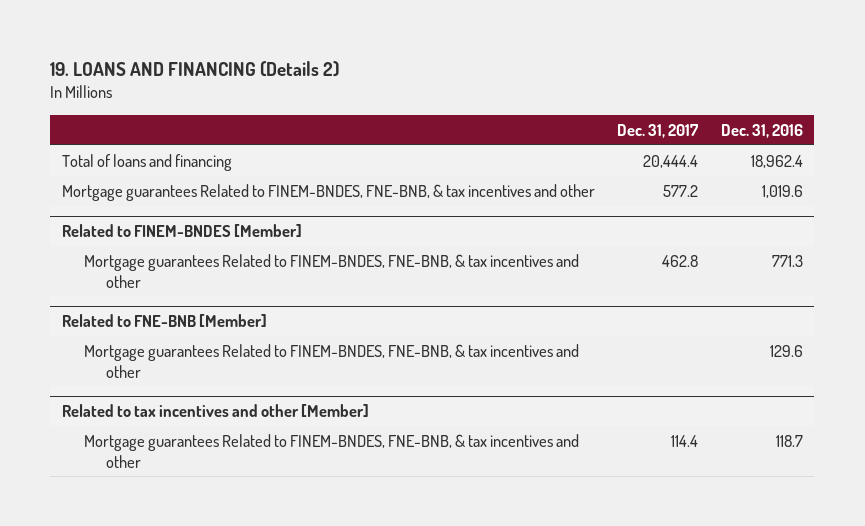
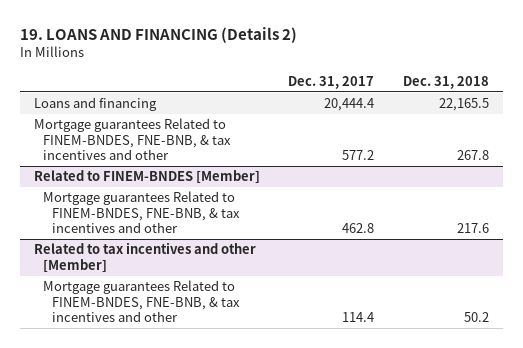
[720,123,803,138] Dec. 31, 2016 -> none
none -> [402,75,489,89] Dec. 31, 2018
[61,153,232,171] Total of loans and financing -> [33,97,157,112] Loans and financing
[61,314,267,328] Related to FNE-BNB [Member] -> none
[83,343,579,378] Mortgage guarantees Related to FINEM-BNDES, FNE-BNB, & tax incentives and other -> none

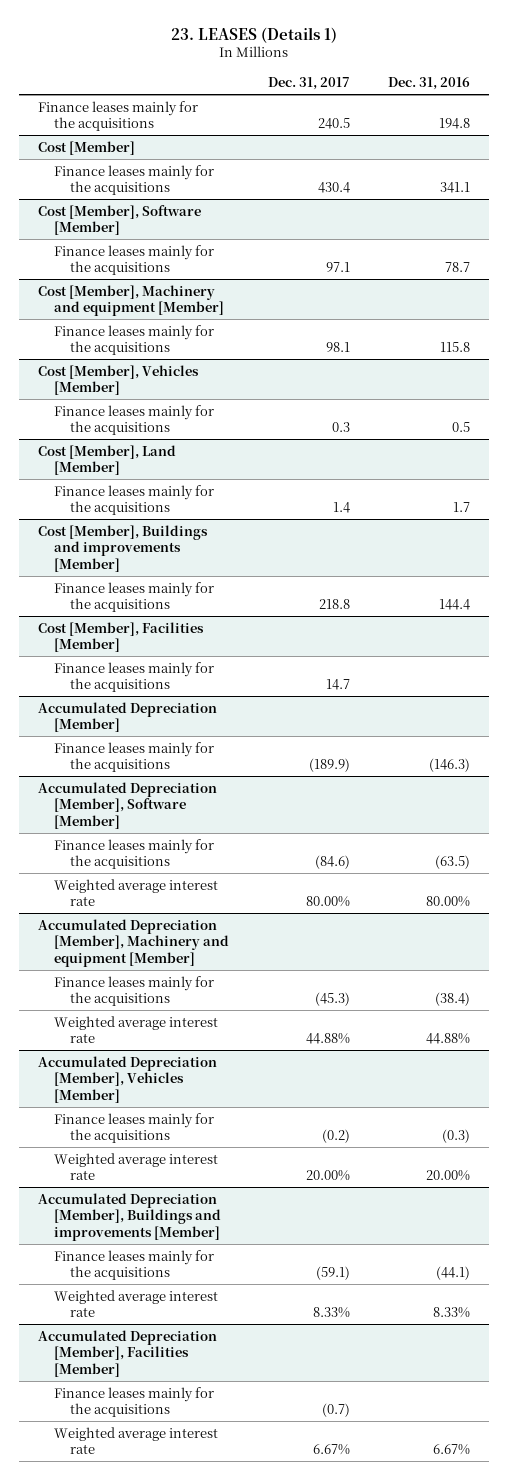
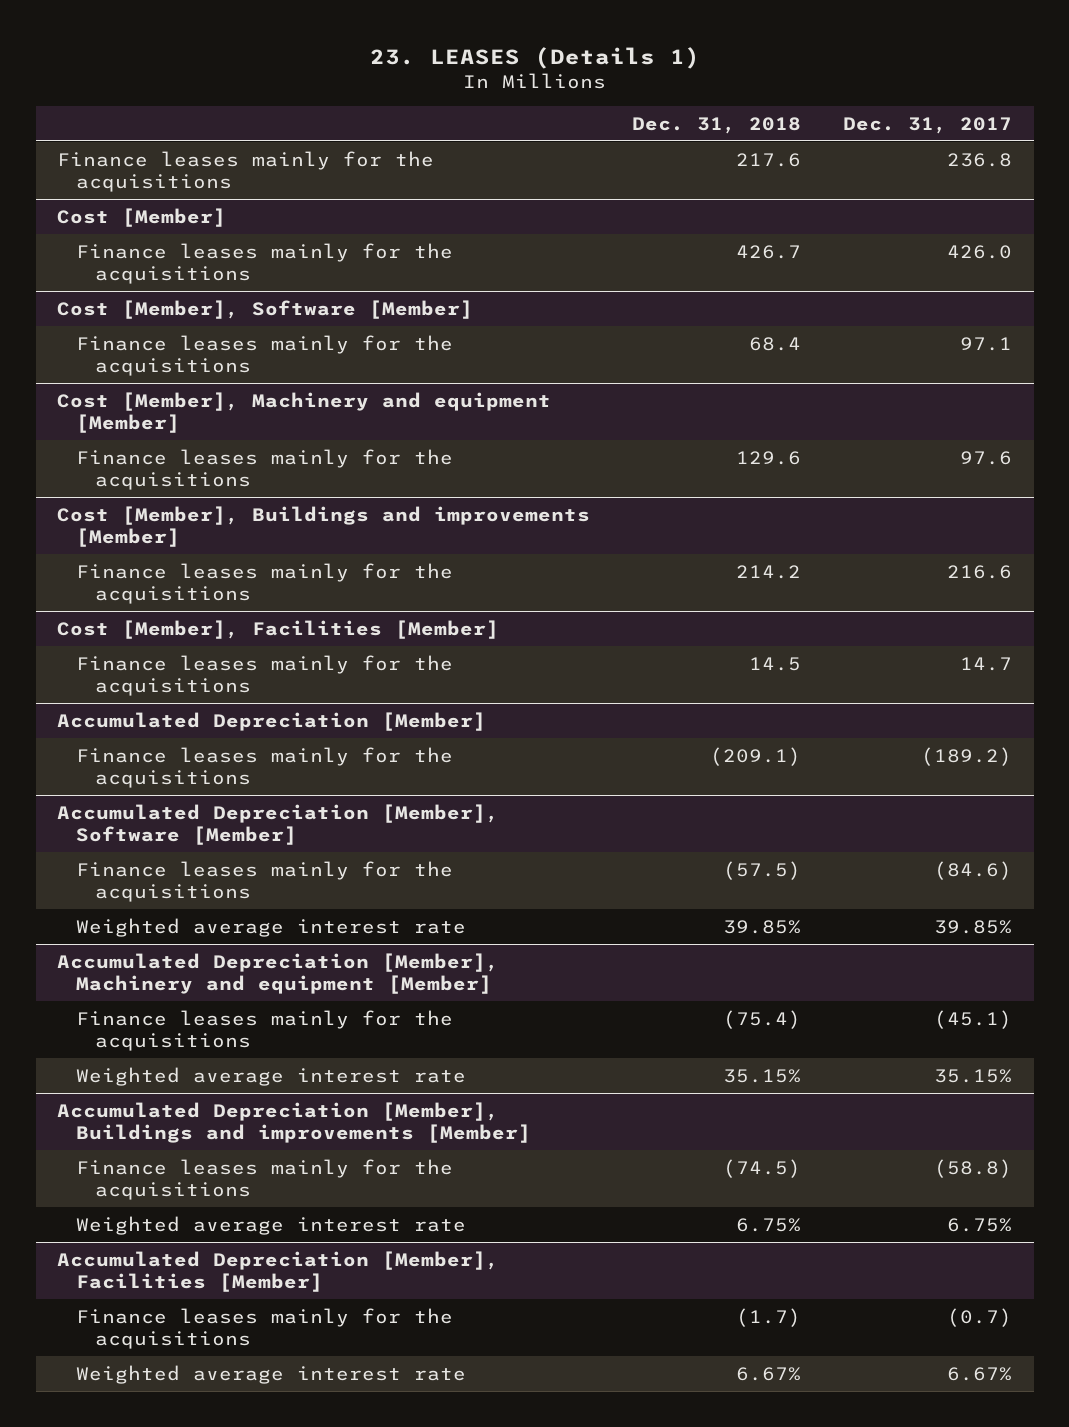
[387,77,470,91] Dec. 31, 2016 -> none
none -> [632,116,802,134] Dec. 31, 2018
[317,118,350,130] 240.5 -> [947,152,1013,167] 236.8
[317,182,350,194] 430.4 -> [947,244,1013,259] 426.0
[38,364,200,396] Cost [Member], Vehicles [Member] -> none
[54,404,215,436] Finance leases mainly for the acquisitions -> none
[38,444,177,476] Cost [Member], Land [Member] -> none
[54,484,215,516] Finance leases mainly for the acquisitions -> none
[325,342,350,353] 98.1 -> [960,450,1013,465] 97.6
[318,599,350,610] 218.8 -> [947,564,1013,579] 216.6
[308,758,350,773] (189.9) -> [921,746,1013,766] (189.2)
[305,896,350,908] 80.00% -> [934,919,1013,934] 39.85%
[38,1055,218,1103] Accumulated Depreciation [Member], Vehicles [Member] -> none
[54,1112,215,1144] Finance leases mainly for the acquisitions -> none
[54,1152,219,1181] Weighted average interest rate -> none
[314,992,350,1007] (45.3) -> [934,1009,1013,1029] (45.1)
[305,1033,350,1045] 44.88% -> [934,1068,1013,1083] 35.15%
[315,1266,350,1281] (59.1) -> [934,1158,1013,1178] (58.8)
[312,1307,350,1319] 8.33% -> [947,1217,1013,1232] 6.75%

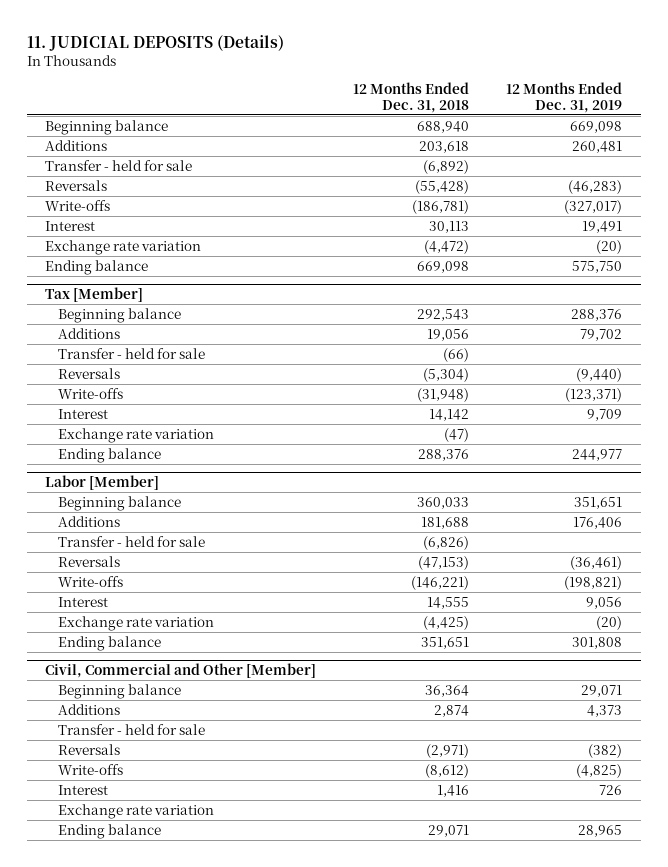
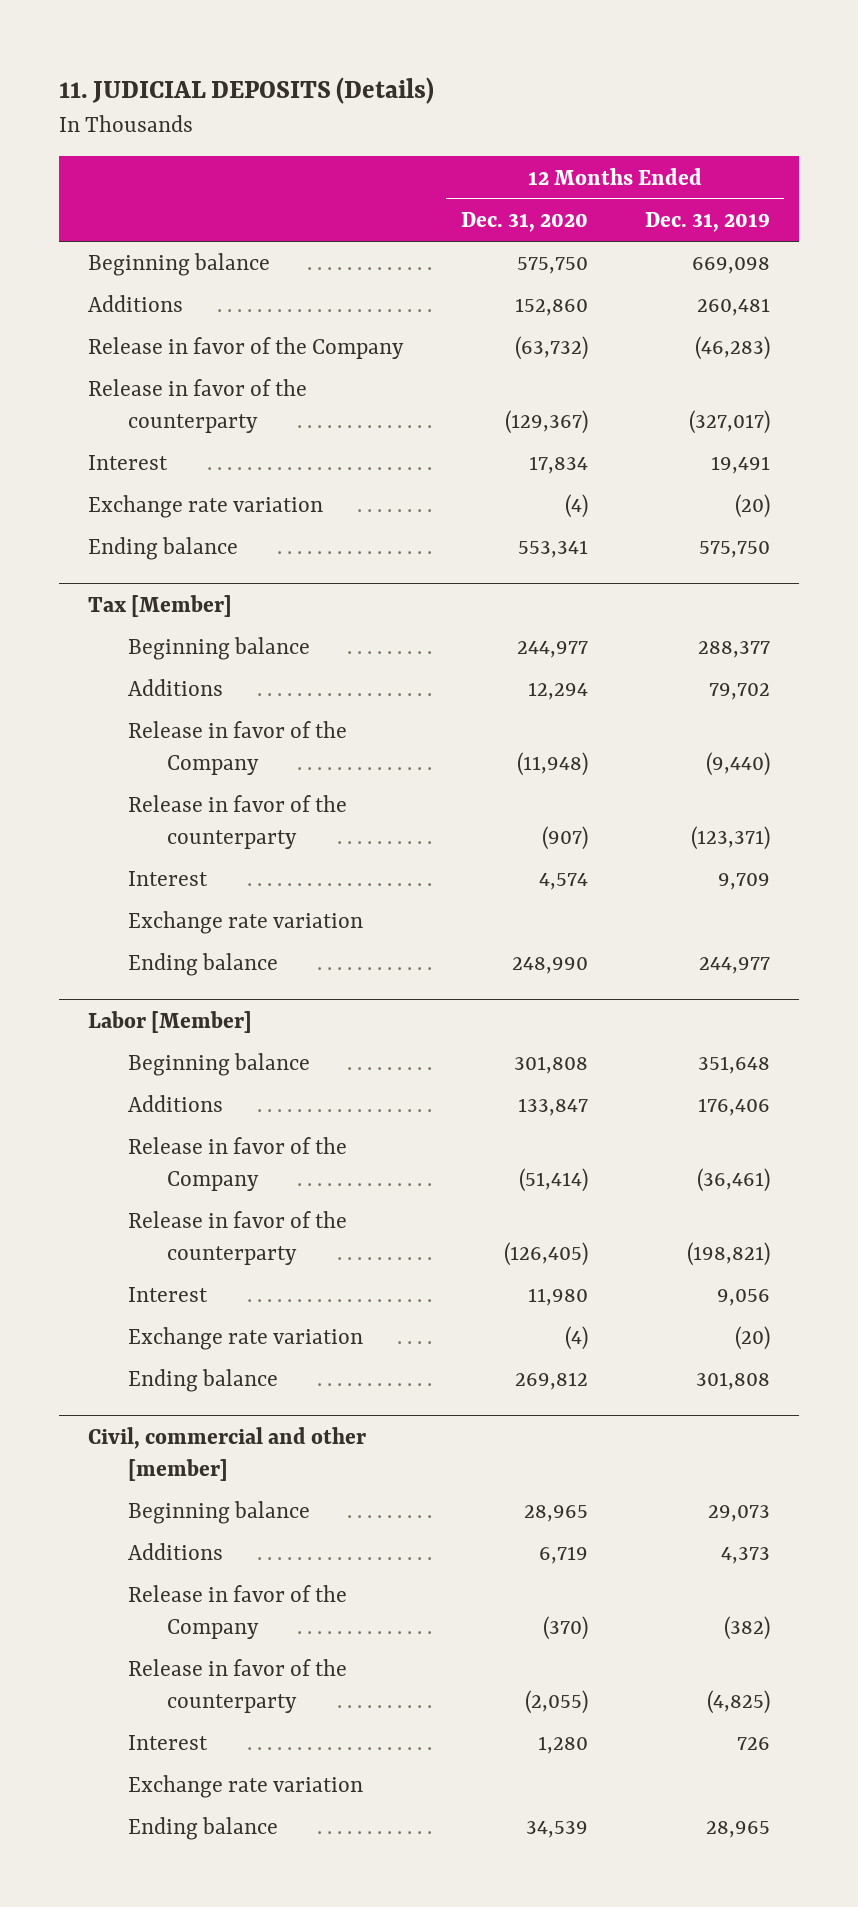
[353,81,470,113] 12 Months Ended Dec. 31, 2018 -> none
none -> [460,212,588,233] Dec. 31, 2020
[45,159,193,171] Transfer - held for sale -> none
[45,179,108,191] Reversals -> [88,337,405,360] Release in favor of the Company
[45,199,111,211] Write-offs -> [88,379,308,434] Release in favor of the counterparty
[571,308,623,321] 288,376 -> [698,641,771,659] 288,377
[57,347,205,359] Transfer - held for sale -> none
[57,367,120,379] Reversals -> [127,721,347,776] Release in favor of the Company
[57,387,123,399] Write-offs -> [127,795,347,850] Release in favor of the counterparty
[574,496,623,509] 351,651 -> [698,1056,771,1075] 351,648
[57,535,205,547] Transfer - held for sale -> none
[57,555,120,567] Reversals -> [127,1137,347,1192] Release in favor of the Company
[57,575,123,587] Write-offs -> [127,1211,347,1266] Release in favor of the counterparty
[45,662,317,678] Civil, Commercial and Other [Member] -> [88,1427,367,1481] Civil, commercial and other [member]
[581,684,623,697] 29,071 -> [708,1505,771,1523] 29,073
[57,723,205,735] Transfer - held for sale -> none
[57,743,120,755] Reversals -> [127,1585,347,1640] Release in favor of the Company
[57,763,123,775] Write-offs -> [127,1659,347,1714] Release in favor of the counterparty

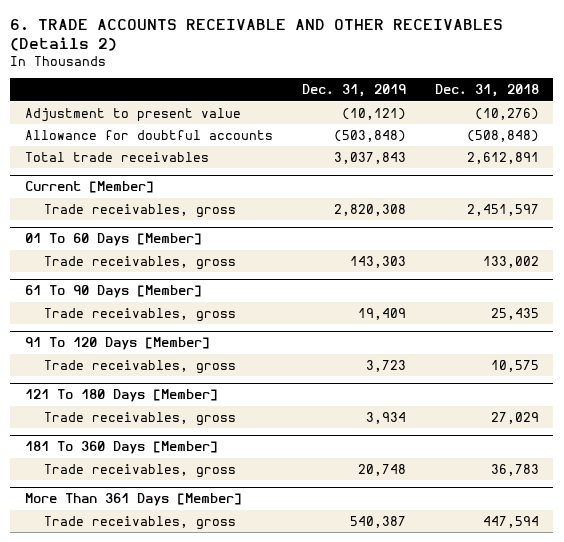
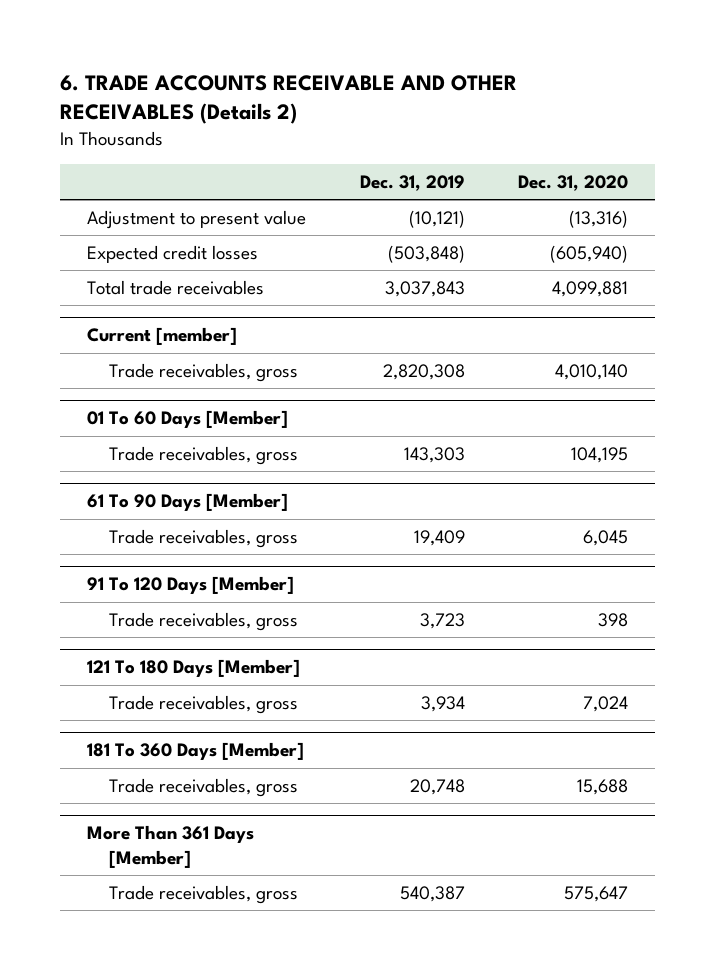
[434,84,539,98] Dec. 31, 2018 -> none
none -> [518,174,629,191] Dec. 31, 2020
[24,129,273,140] Allowance for doubtful accounts -> [87,244,259,263] Expected credit losses
[24,181,154,194] Current [Member] -> [87,327,238,346] Current [member]

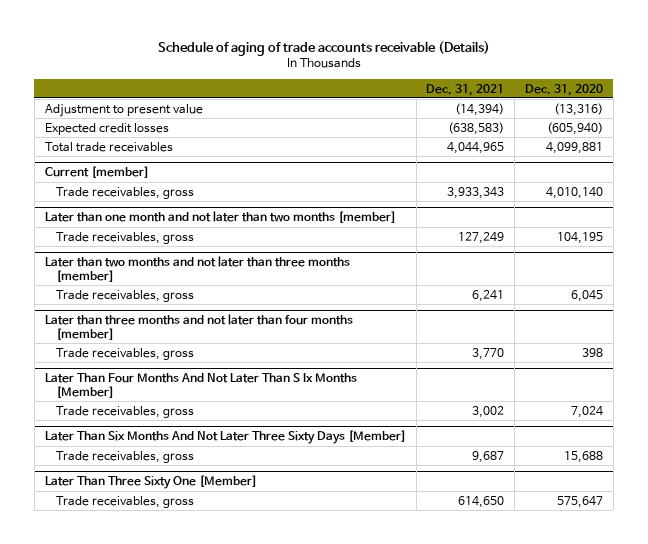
[60,74,518,125] 6. TRADE ACCOUNTS RECEIVABLE AND OTHER RECEIVABLES (Details 2) -> [157,41,490,57] Schedule of aging of trade accounts receivable (Details)
[359,174,465,191] Dec. 31, 2019 -> none
none -> [426,83,505,96] Dec. 31, 2021
[87,410,289,429] 01 To 60 Days [Member] -> [44,211,396,224] Later than one month and not later than two months [member]
[87,493,289,512] 61 To 90 Days [Member] -> [44,256,350,282] Later than two months and not later than three months [member]
[87,576,295,595] 91 To 120 Days [Member] -> [44,314,353,340] Later than three months and not later than four months [member]
[87,659,301,678] 121 To 180 Days [Member] -> [44,373,357,398] Later Than Four Months And Not Later Than S Ix Months [Member]
[87,742,305,761] 181 To 360 Days [Member] -> [44,430,406,445] Later Than Six Months And Not Later Three Sixty Days [Member]
[87,825,255,868] More Than 361 Days [Member] -> [44,475,257,490] Later Than Three Sixty One [Member]

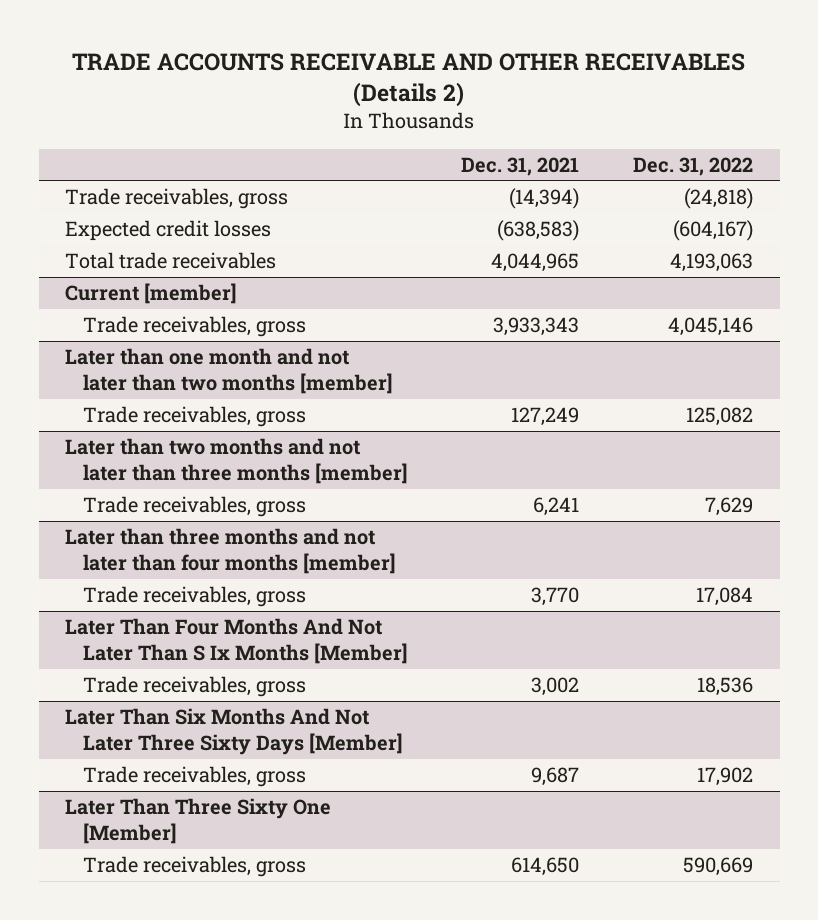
[157,41,490,57] Schedule of aging of trade accounts receivable (Details) -> [72,52,746,108] TRADE ACCOUNTS RECEIVABLE AND OTHER RECEIVABLES (Details 2)
[525,83,604,96] Dec. 31, 2020 -> none
none -> [632,156,753,176] Dec. 31, 2022
[44,103,203,117] Adjustment to present value -> [65,188,289,210] Trade receivables, gross

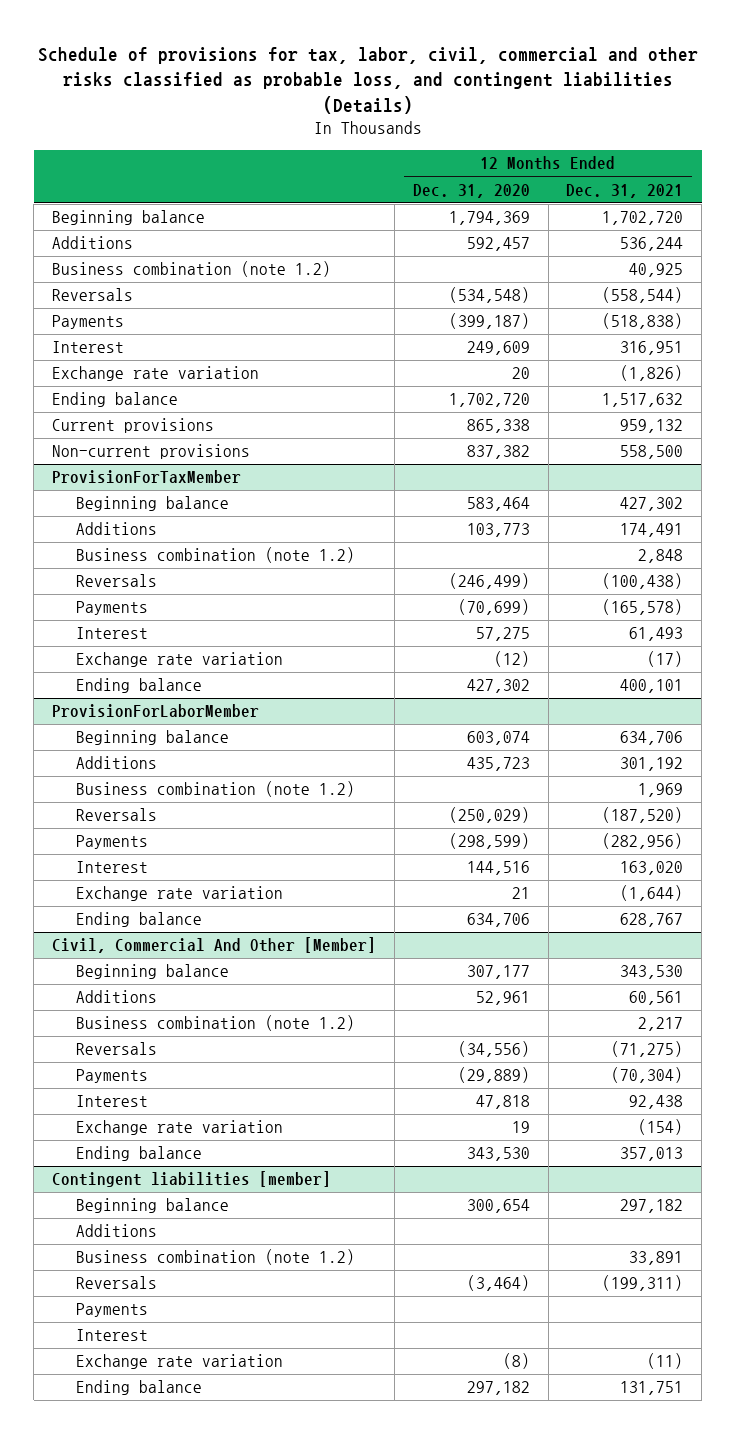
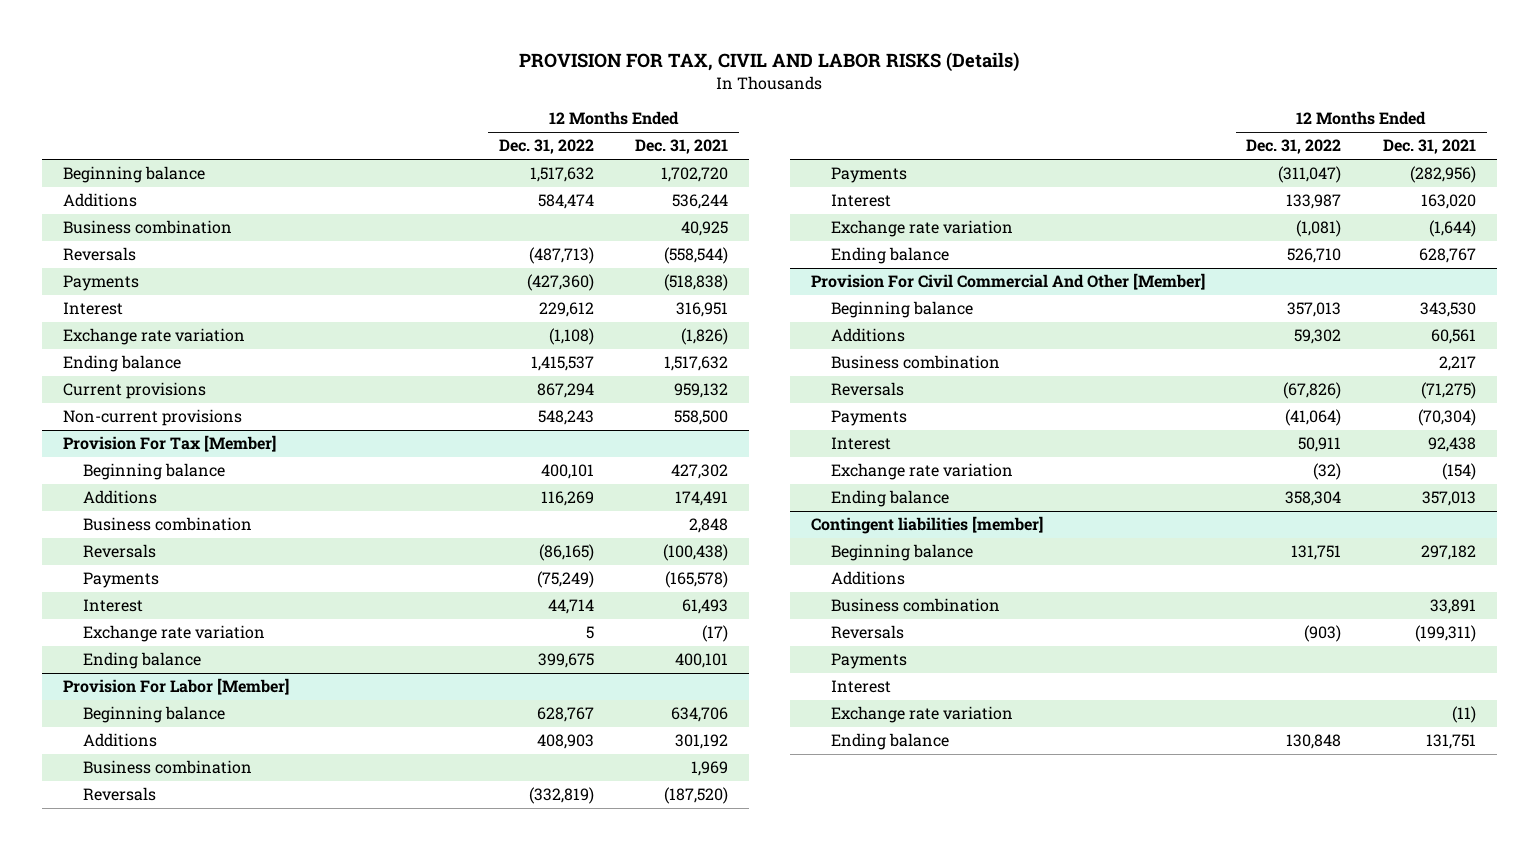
[37,46,698,115] Schedule of provisions for tax, labor, civil, commercial and other risks classified as probable loss, and contingent liabilities (Details) -> [519,52,1020,73] PROVISION FOR TAX, CIVIL AND LABOR RISKS (Details)
[412,183,530,198] Dec. 31, 2020 -> none
none -> [498,139,594,155] Dec. 31, 2022
[52,261,332,278] Business combination (note 1.2) -> [62,220,232,235] Business combination
[52,470,242,484] ProvisionForTaxMember -> [62,435,276,453] Provision For Tax [Member]
[76,547,356,564] Business combination (note 1.2) -> [83,517,253,532] Business combination
[52,704,260,718] ProvisionForLaborMember -> [62,678,289,696] Provision For Labor [Member]
[76,781,356,798] Business combination (note 1.2) -> [83,760,253,775] Business combination
[52,937,377,954] Civil, Commercial And Other [Member] -> [810,273,1205,291] Provision For Civil Commercial And Other [Member]
[76,1015,356,1032] Business combination (note 1.2) -> [831,355,1001,370] Business combination
[76,1249,356,1266] Business combination (note 1.2) -> [831,598,1001,613] Business combination

